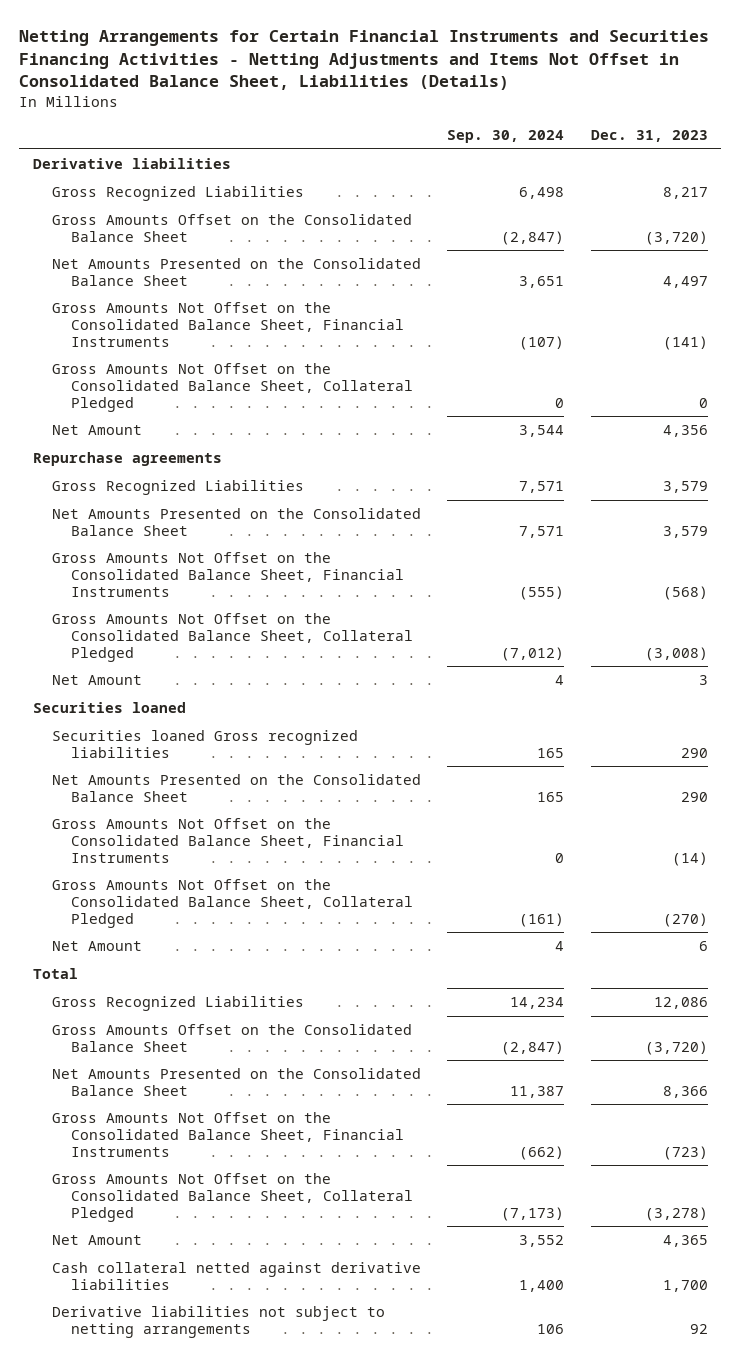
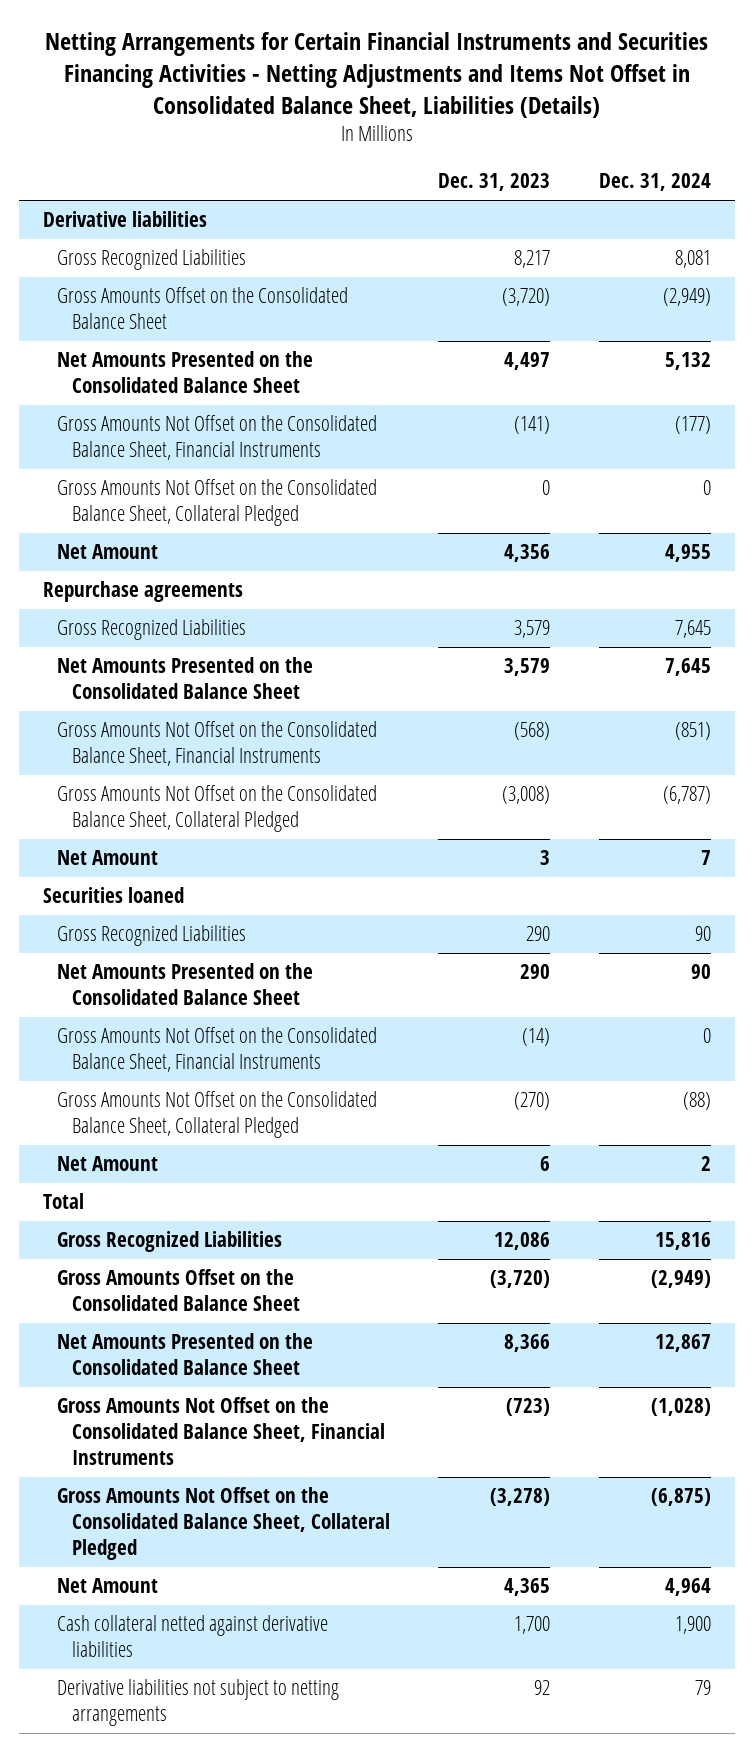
[447,130,565,144] Sep. 30, 2024 -> none
none -> [598,173,711,192] Dec. 31, 2024
[51,730,358,758] Securities loaned Gross recognized liabilities -> [57,925,247,947] Gross Recognized Liabilities

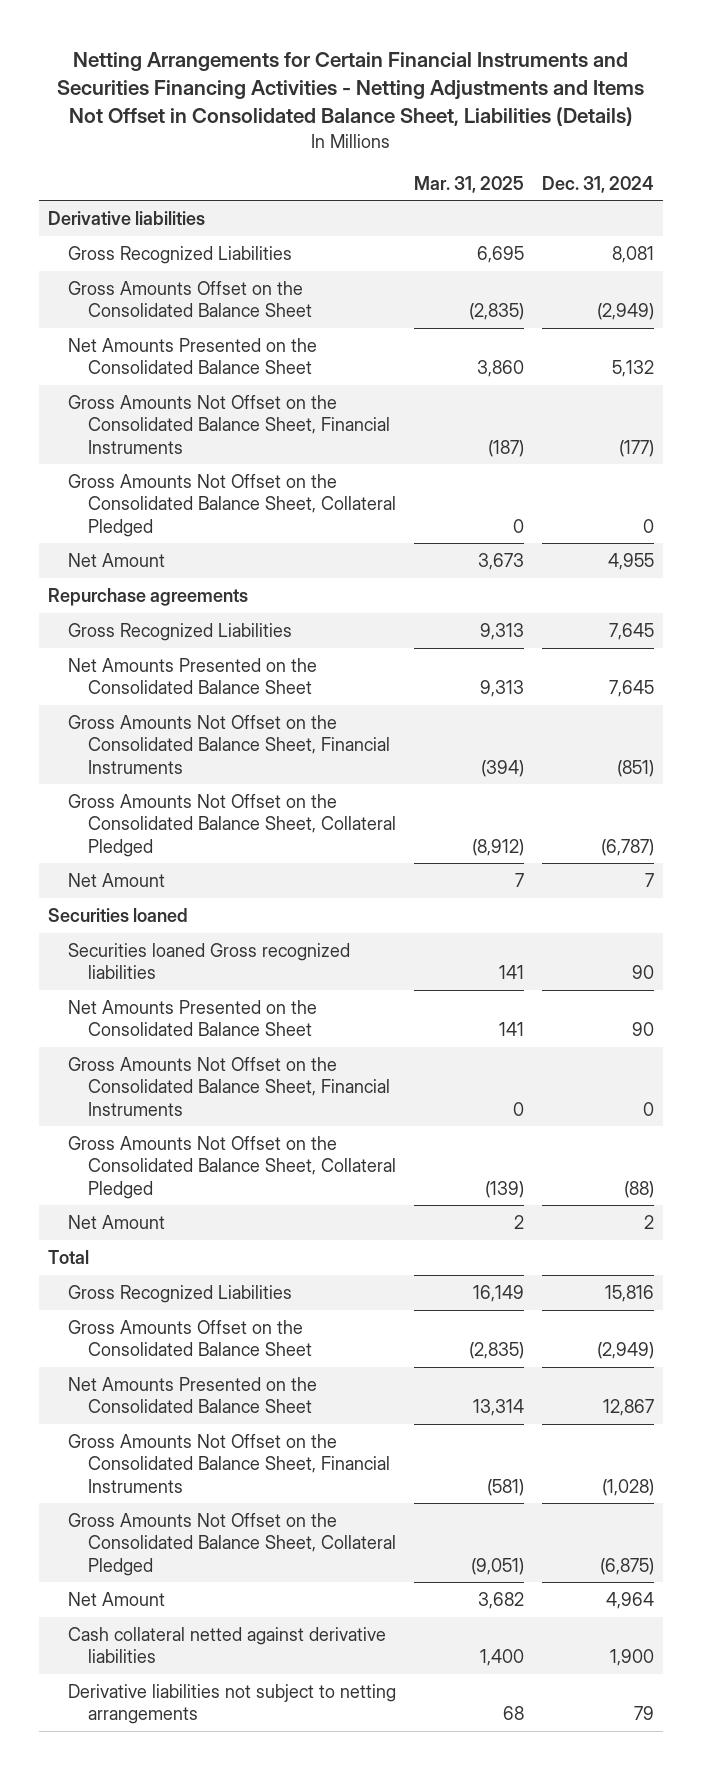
[438,173,551,192] Dec. 31, 2023 -> none
none -> [414,175,525,193] Mar. 31, 2025
[57,925,247,947] Gross Recognized Liabilities -> [68,942,351,980] Securities loaned Gross recognized liabilities

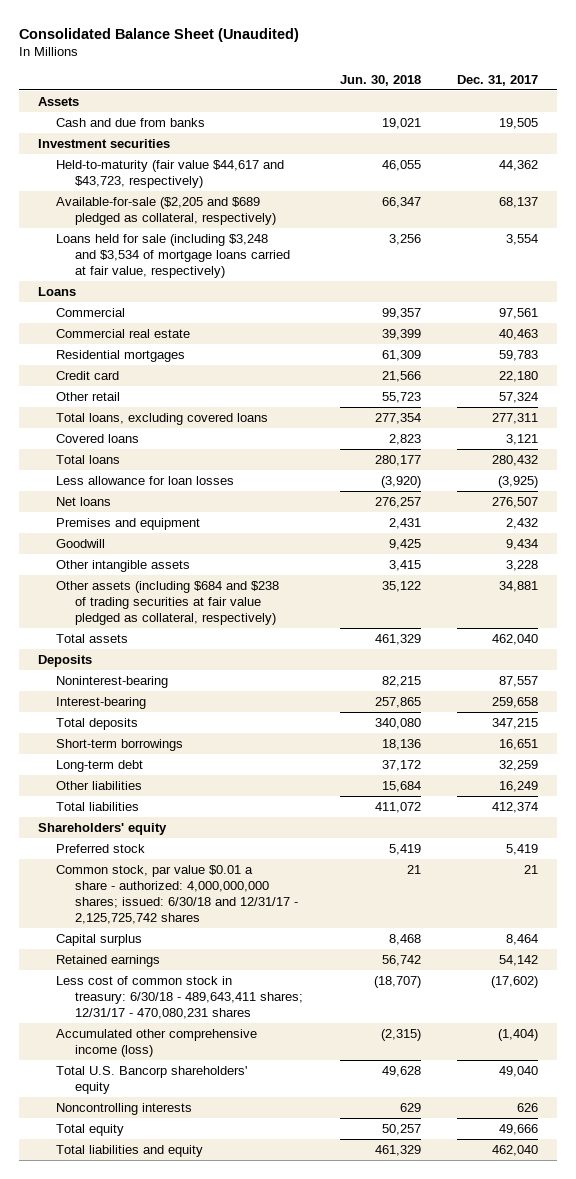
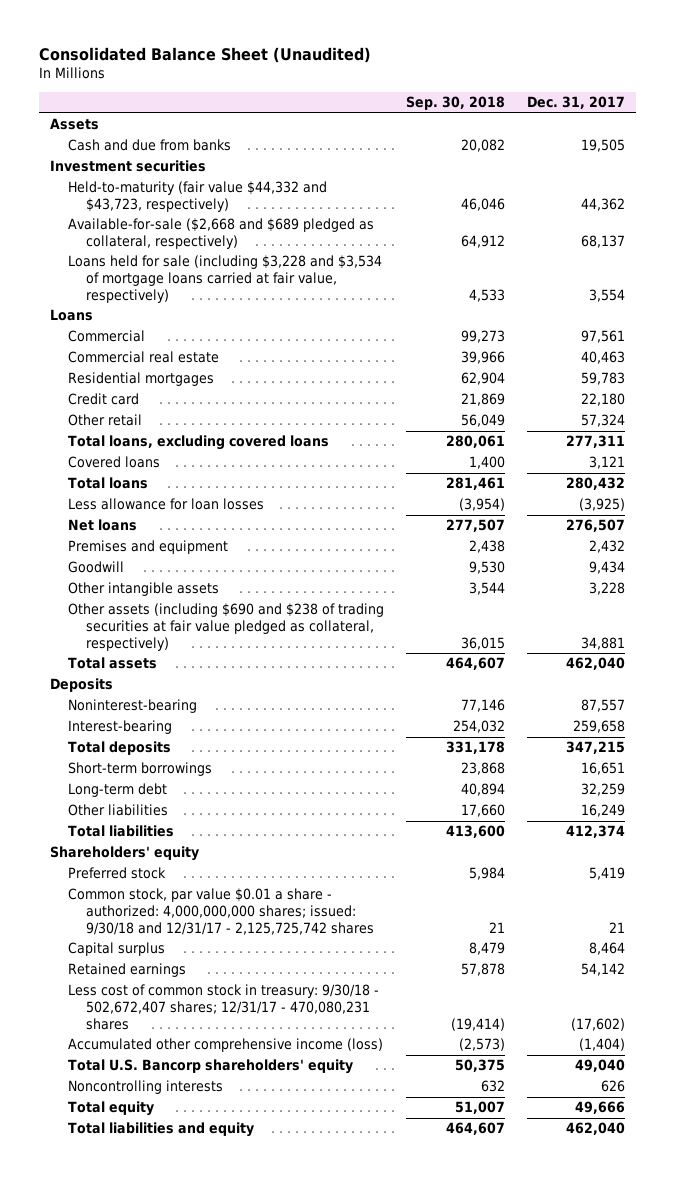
[339,74,421,86] Jun. 30, 2018 -> none
none -> [406,96,506,111] Sep. 30, 2018
[56,159,285,188] Held-to-maturity (fair value $44,617 and $43,723, respectively) -> [68,181,328,213] Held-to-maturity (fair value $44,332 and $43,723, respectively)
[56,196,276,225] Available-for-sale ($2,205 and $689 pledged as collateral, respectively) -> [68,218,375,250] Available-for-sale ($2,668 and $689 pledged as collateral, respectively)
[56,233,290,278] Loans held for sale (including $3,248 and $3,534 of mortgage loans carried at fair value, respectively) -> [68,255,383,304] Loans held for sale (including $3,228 and $3,534 of mortgage loans carried at fair value, respectively)
[56,580,280,625] Other assets (including $684 and $238 of trading securities at fair value pledged as collateral, respectively) -> [68,603,385,652] Other assets (including $690 and $238 of trading securities at fair value pledged as collateral, respectively)
[56,864,298,924] Common stock, par value $0.01 a share - authorized: 4,000,000,000 shares; issued: 6/30/18 and 12/31/17 - 2,125,725,742 shares -> [68,888,374,936] Common stock, par value $0.01 a share - authorized: 4,000,000,000 shares; issued: 9/30/18 and 12/31/17 - 2,125,725,742 shares
[56,975,303,1019] Less cost of common stock in treasury: 6/30/18 - 489,643,411 shares; 12/31/17 - 470,080,231 shares -> [68,984,380,1031] Less cost of common stock in treasury: 9/30/18 - 502,672,407 shares; 12/31/17 - 470,080,231 shares

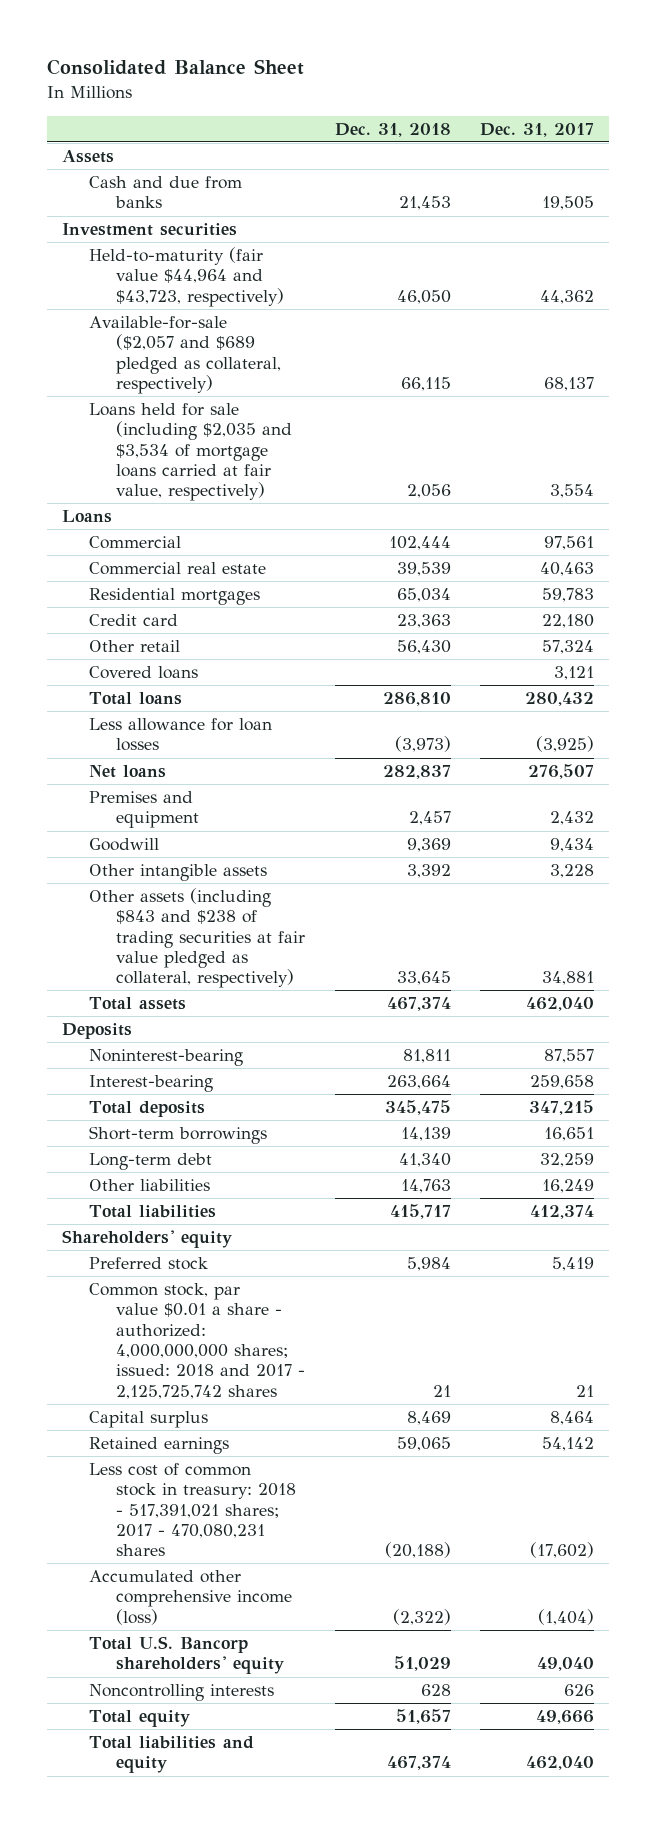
[39,47,372,64] Consolidated Balance Sheet (Unaudited) -> [46,59,304,76] Consolidated Balance Sheet
[406,96,506,111] Sep. 30, 2018 -> none
none -> [334,122,451,137] Dec. 31, 2018
[68,181,328,213] Held-to-maturity (fair value $44,332 and $43,723, respectively) -> [88,247,285,307] Held-to-maturity (fair value $44,964 and $43,723, respectively)
[68,218,375,250] Available-for-sale ($2,668 and $689 pledged as collateral, respectively) -> [88,316,282,395] Available-for-sale ($2,057 and $689 pledged as collateral, respectively)
[68,255,383,304] Loans held for sale (including $3,228 and $3,534 of mortgage loans carried at fair value, respectively) -> [88,403,293,502] Loans held for sale (including $2,035 and $3,534 of mortgage loans carried at fair value, respectively)
[68,435,330,451] Total loans, excluding covered loans -> none
[68,603,385,652] Other assets (including $690 and $238 of trading securities at fair value pledged as collateral, respectively) -> [88,888,306,989] Other assets (including $843 and $238 of trading securities at fair value pledged as collateral, respectively)
[68,888,374,936] Common stock, par value $0.01 a share - authorized: 4,000,000,000 shares; issued: 9/30/18 and 12/31/17 - 2,125,725,742 shares -> [88,1283,306,1399] Common stock, par value $0.01 a share - authorized: 4,000,000,000 shares; issued: 2018 and 2017 - 2,125,725,742 shares
[68,984,380,1031] Less cost of common stock in treasury: 9/30/18 - 502,672,407 shares; 12/31/17 - 470,080,231 shares -> [88,1463,297,1557] Less cost of common stock in treasury: 2018 - 517,391,021 shares; 2017 - 470,080,231 shares

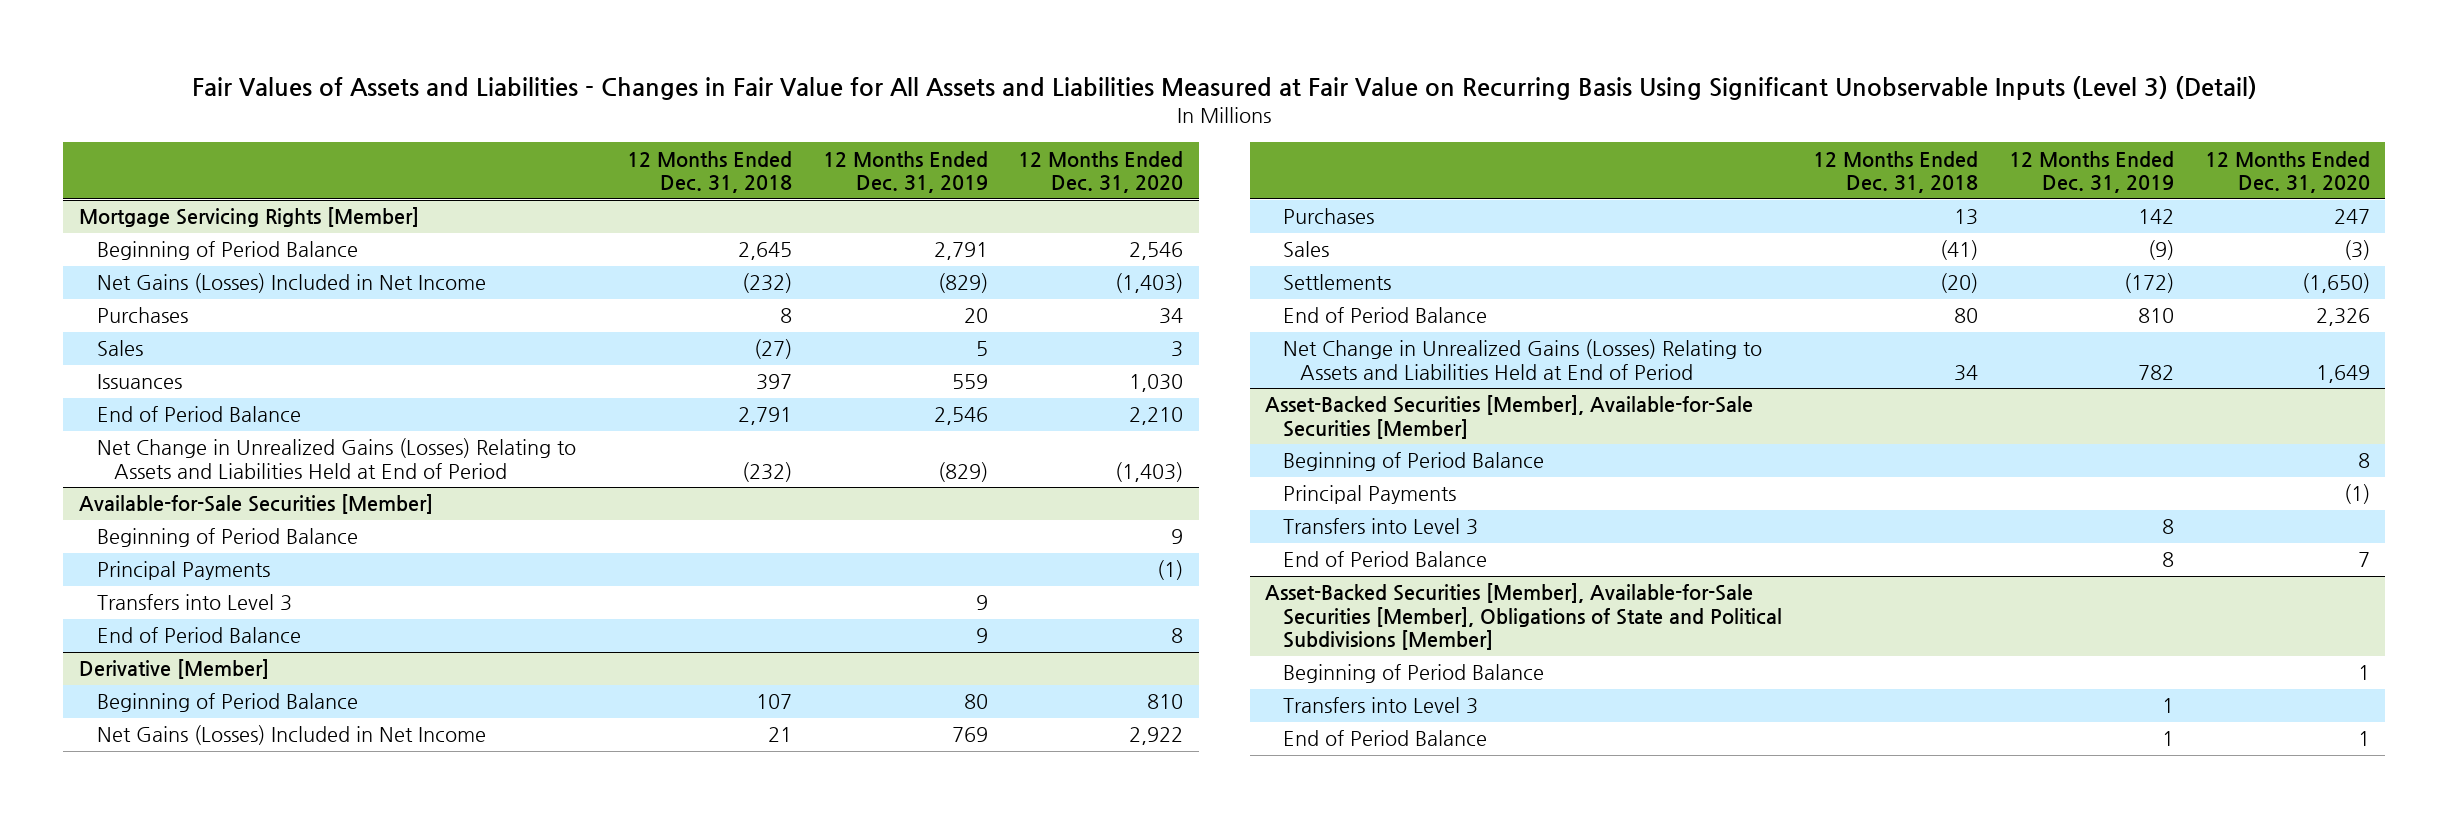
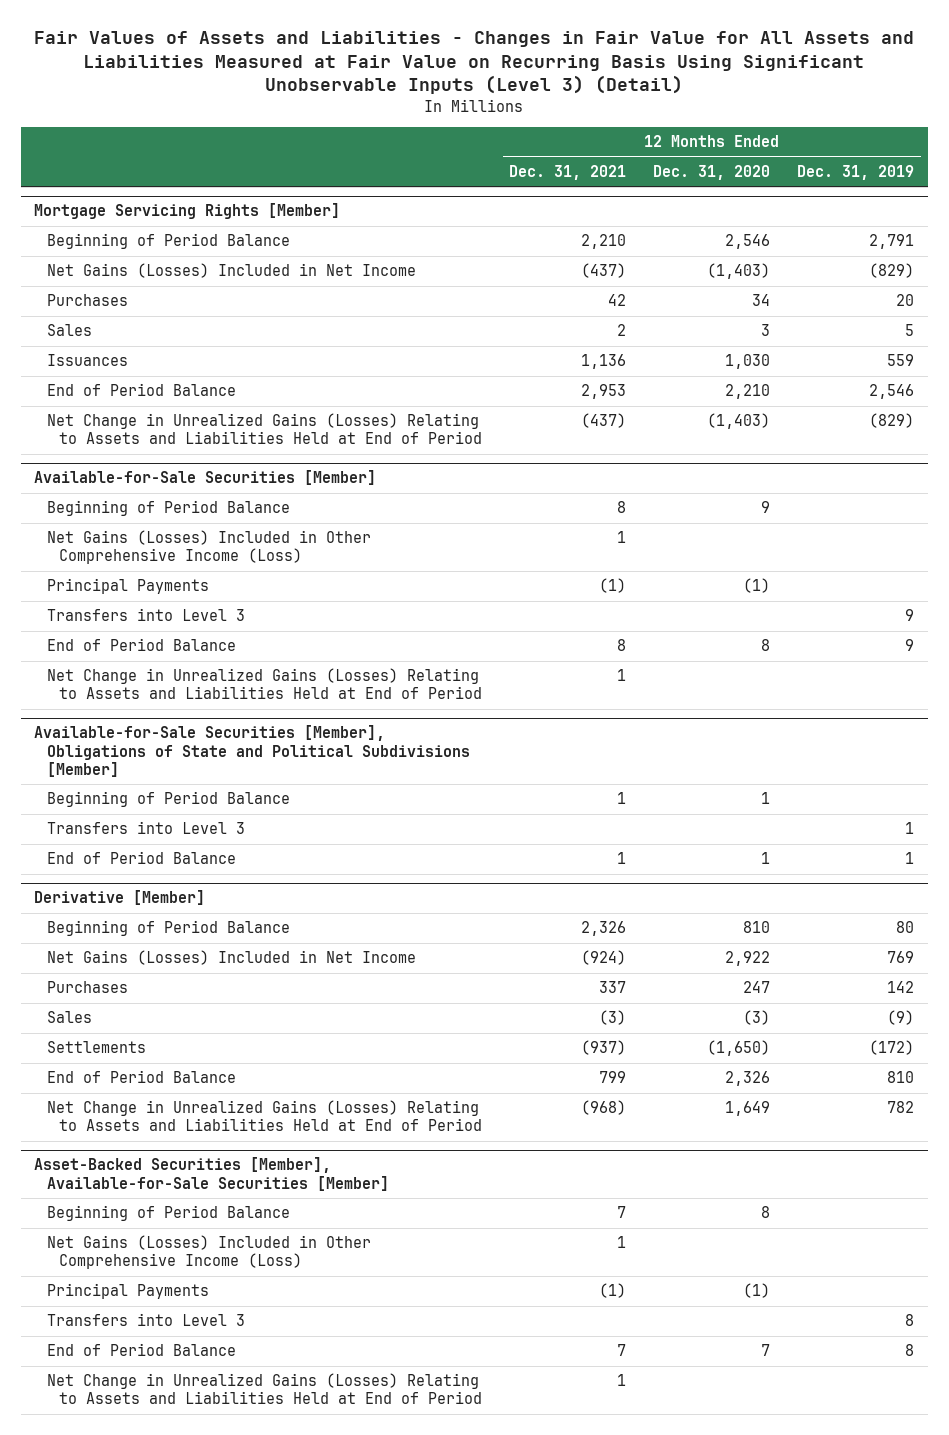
[626,150,792,194] 12 Months Ended Dec. 31, 2018 -> none
none -> [509,165,627,181] Dec. 31, 2021
none -> [46,530,371,565] Net Gains (Losses) Included in Other Comprehensive Income (Loss)
none -> [46,668,483,700] Net Change in Unrealized Gains (Losses) Relating to Assets and Liabilities Held at End of Period
none -> [34,725,470,777] Available-for-Sale Securities [Member], Obligations of State and Political Subdivisions [Member]
none -> [46,791,290,808] Beginning of Period Balance
none -> [46,821,245,835] Transfers into Level 3
none -> [46,851,236,865] End of Period Balance
none -> [46,1235,371,1270] Net Gains (Losses) Included in Other Comprehensive Income (Loss)
[1264,583,1782,651] Asset-Backed Securities [Member], Available-for-Sale Securities [Member], Obligations of State and Political Subdivisions [Member] -> none
[1282,664,1544,684] Beginning of Period Balance -> none
[1282,697,1478,715] Transfers into Level 3 -> none
[1282,730,1487,747] End of Period Balance -> none
none -> [46,1373,483,1405] Net Change in Unrealized Gains (Losses) Relating to Assets and Liabilities Held at End of Period

